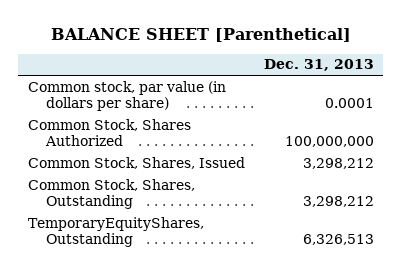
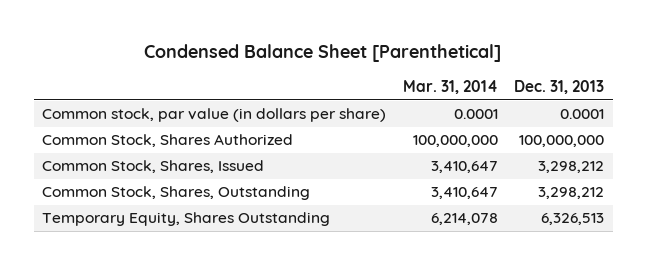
[50,27,351,42] BALANCE SHEET [Parenthetical] -> [144,44,502,63] Condensed Balance Sheet [Parenthetical]
none -> [402,80,498,95] Mar. 31, 2014
[27,216,204,248] TemporaryEquityShares, Outstanding -> [42,212,331,227] Temporary Equity, Shares Outstanding

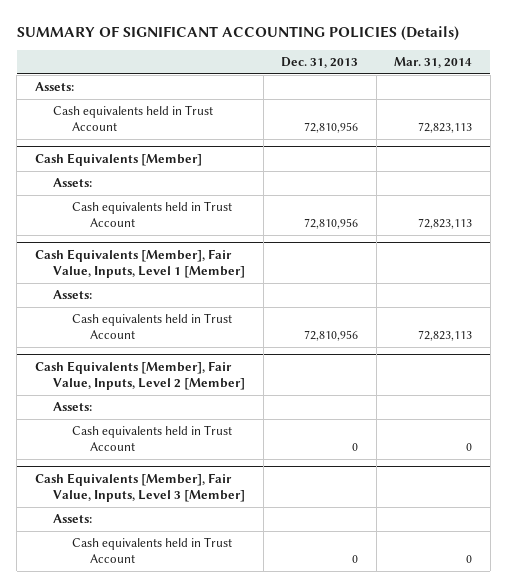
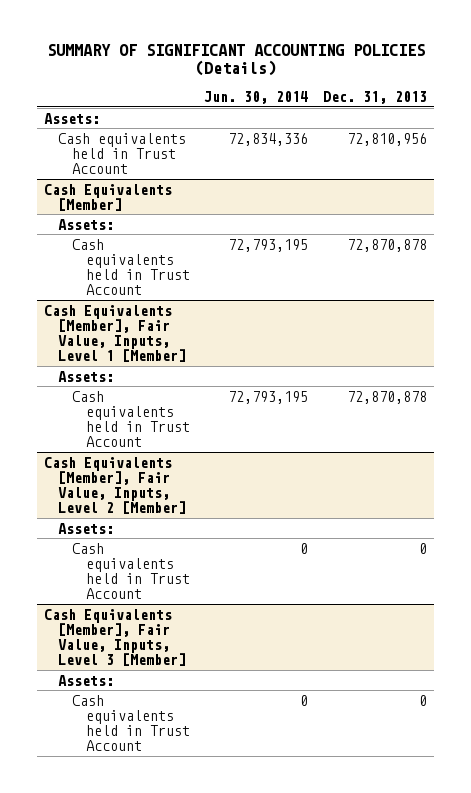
[394,57,473,69] Mar. 31, 2014 -> none
none -> [204,90,309,104] Jun. 30, 2014
[304,218,359,230] 72,810,956 -> [346,238,427,252] 72,870,878
[304,330,359,342] 72,810,956 -> [346,390,427,404] 72,870,878

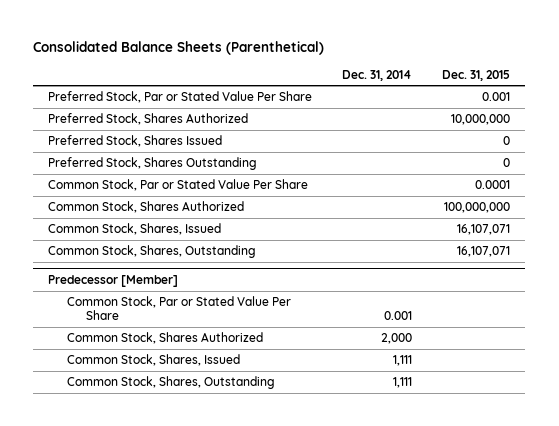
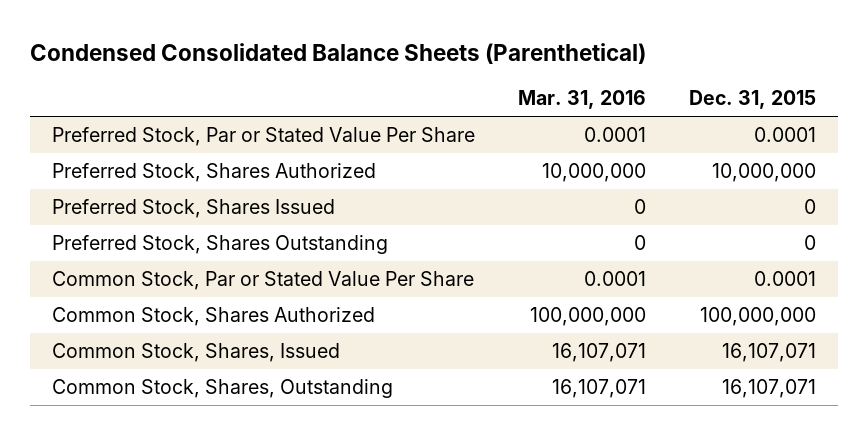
[33,40,325,55] Consolidated Balance Sheets (Parenthetical) -> [29,42,646,64] Condensed Consolidated Balance Sheets (Parenthetical)
[342,69,413,81] Dec. 31, 2014 -> none
none -> [517,90,646,110] Mar. 31, 2016
[482,92,511,102] 0.001 -> [754,127,817,143] 0.0001
[48,274,179,287] Predecessor [Member] -> none
[67,296,292,320] Common Stock, Par or Stated Value Per Share -> none
[67,332,264,345] Common Stock, Shares Authorized -> none
[67,354,241,367] Common Stock, Shares, Issued -> none
[67,376,276,390] Common Stock, Shares, Outstanding -> none

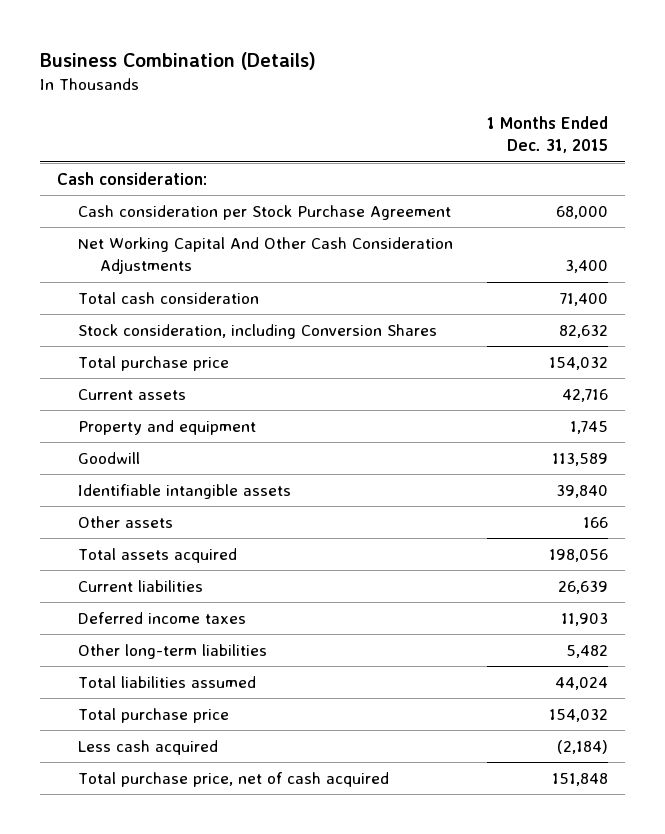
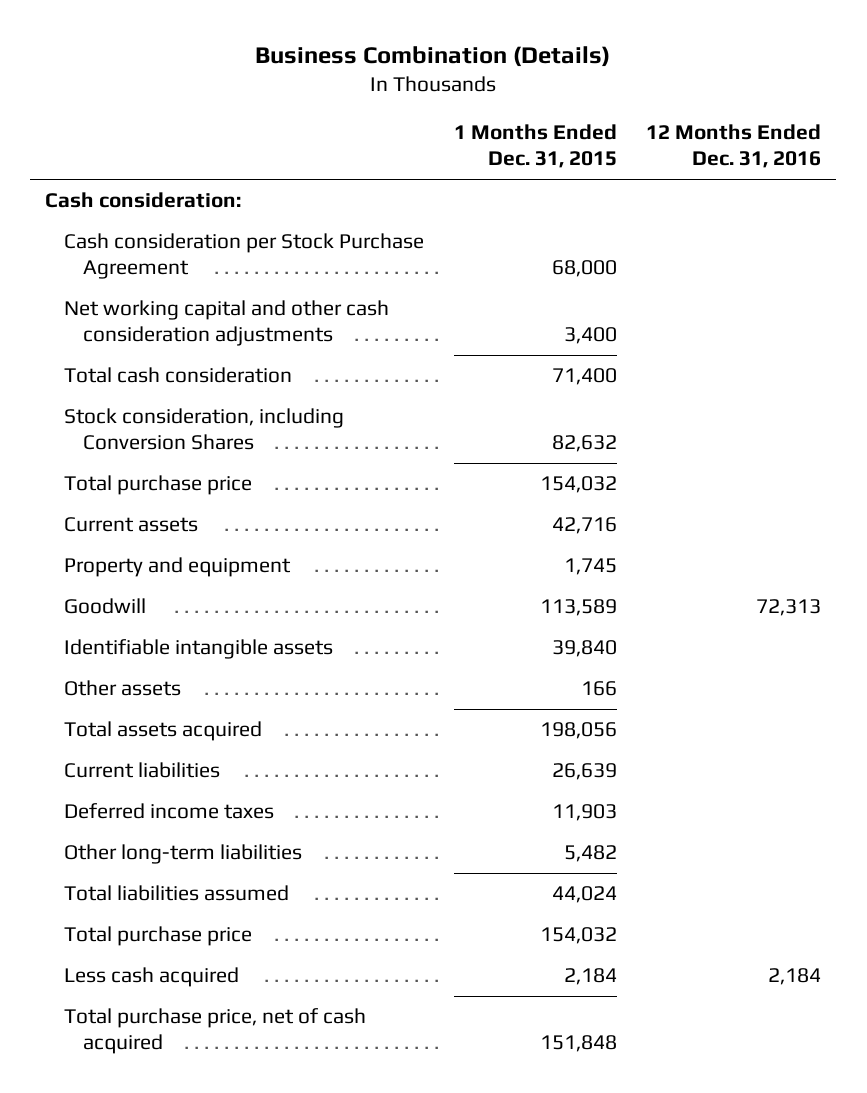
none -> [646,124,822,169] 12 Months Ended Dec. 31, 2016
[78,237,454,275] Net Working Capital And Other Cash Consideration Adjustments -> [64,300,390,347] Net working capital and other cash consideration adjustments
[557,740,609,755] (2,184) -> [563,968,617,986] 2,184

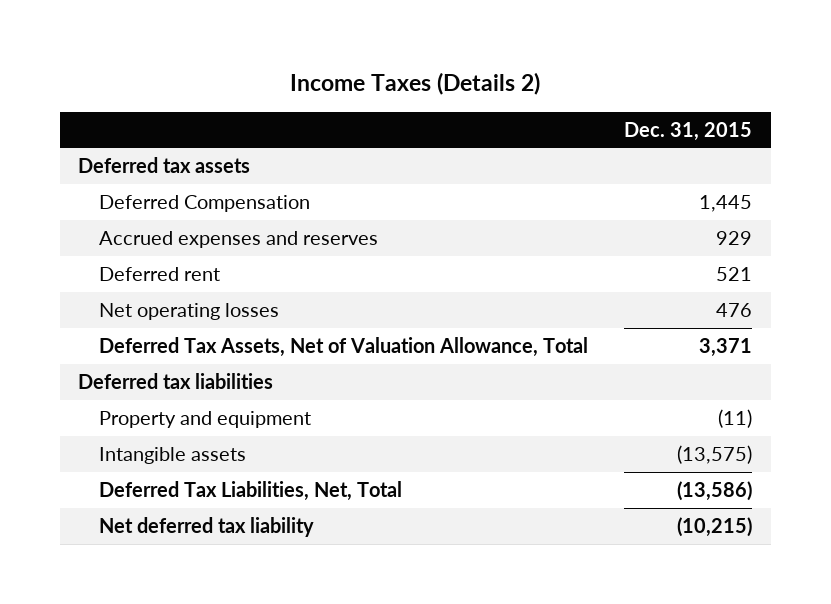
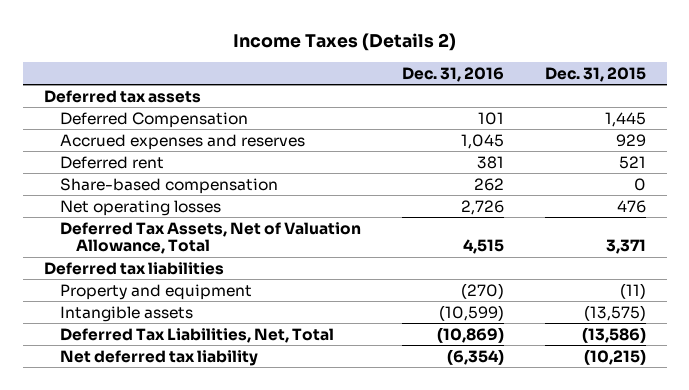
none -> [401,66,504,82] Dec. 31, 2016
none -> [59,177,278,194] Share-based compensation

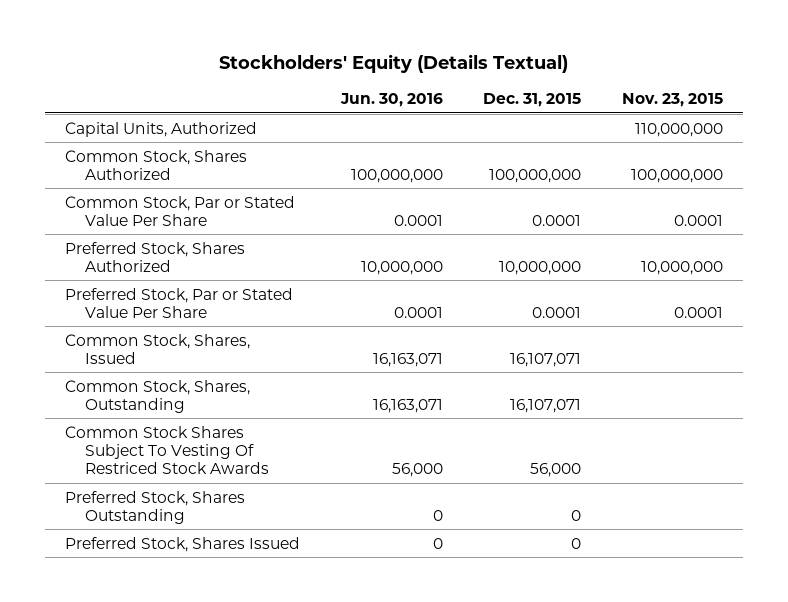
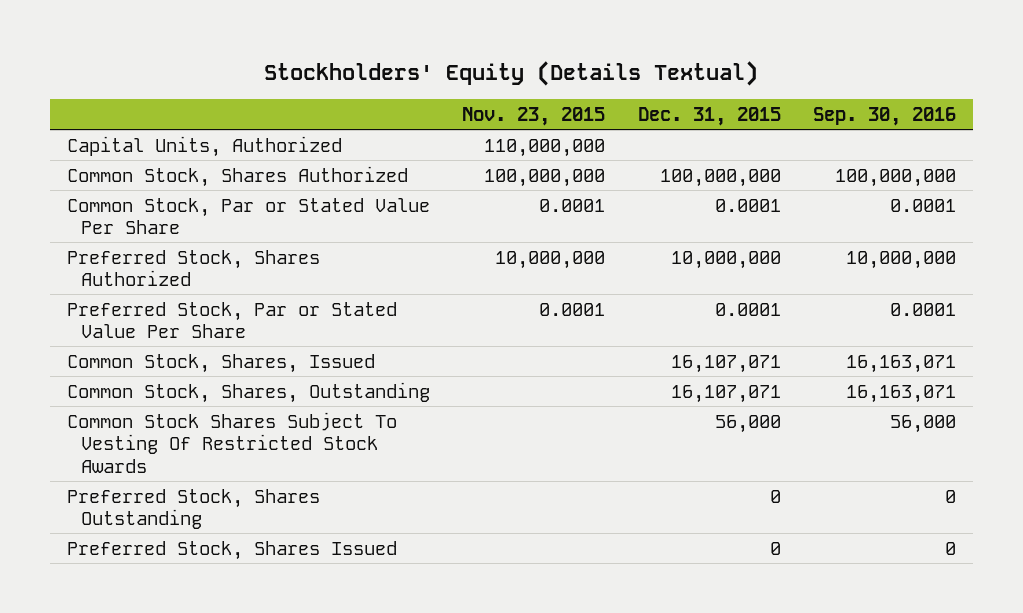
[339,92,443,107] Jun. 30, 2016 -> none
none -> [813,106,957,126] Sep. 30, 2016
[64,425,270,474] Common Stock Shares Subject To Vesting Of Restriced Stock Awards -> [66,411,397,473] Common Stock Shares Subject To Vesting Of Restricted Stock Awards

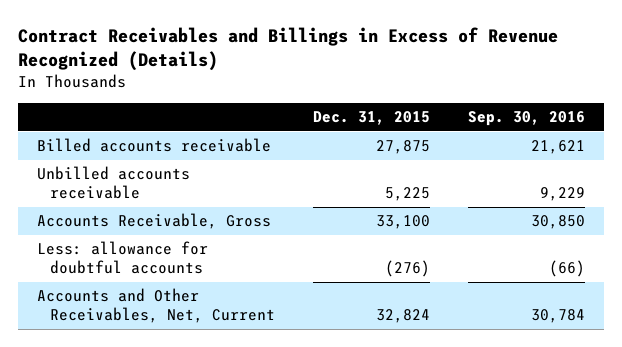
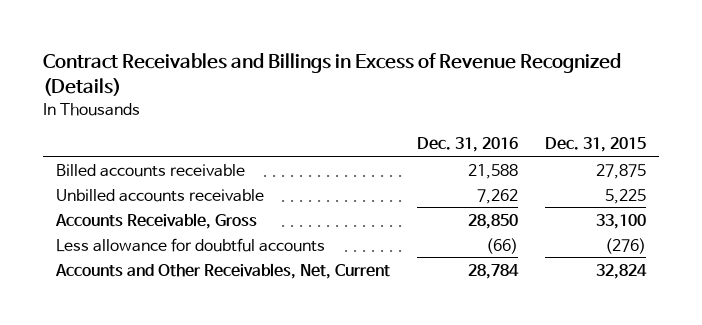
[468,111,586,127] Sep. 30, 2016 -> none
none -> [416,137,518,153] Dec. 31, 2016
[37,241,209,275] Less: allowance for doubtful accounts -> [56,237,326,252] Less allowance for doubtful accounts

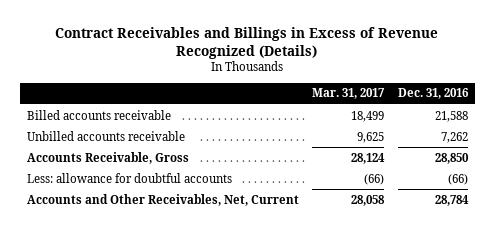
[544,137,646,153] Dec. 31, 2015 -> none
none -> [312,88,386,100] Mar. 31, 2017
[56,237,326,252] Less allowance for doubtful accounts -> [26,172,232,183] Less: allowance for doubtful accounts

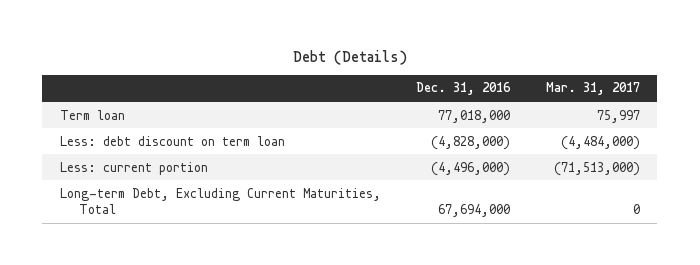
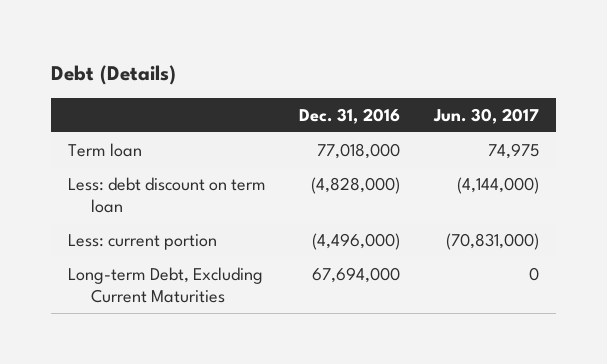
[545,82,640,96] Mar. 31, 2017 -> none
none -> [432,107,539,124] Jun. 30, 2017
[59,187,381,214] Long-term Debt, Excluding Current Maturities, Total -> [67,267,263,303] Long-term Debt, Excluding Current Maturities

